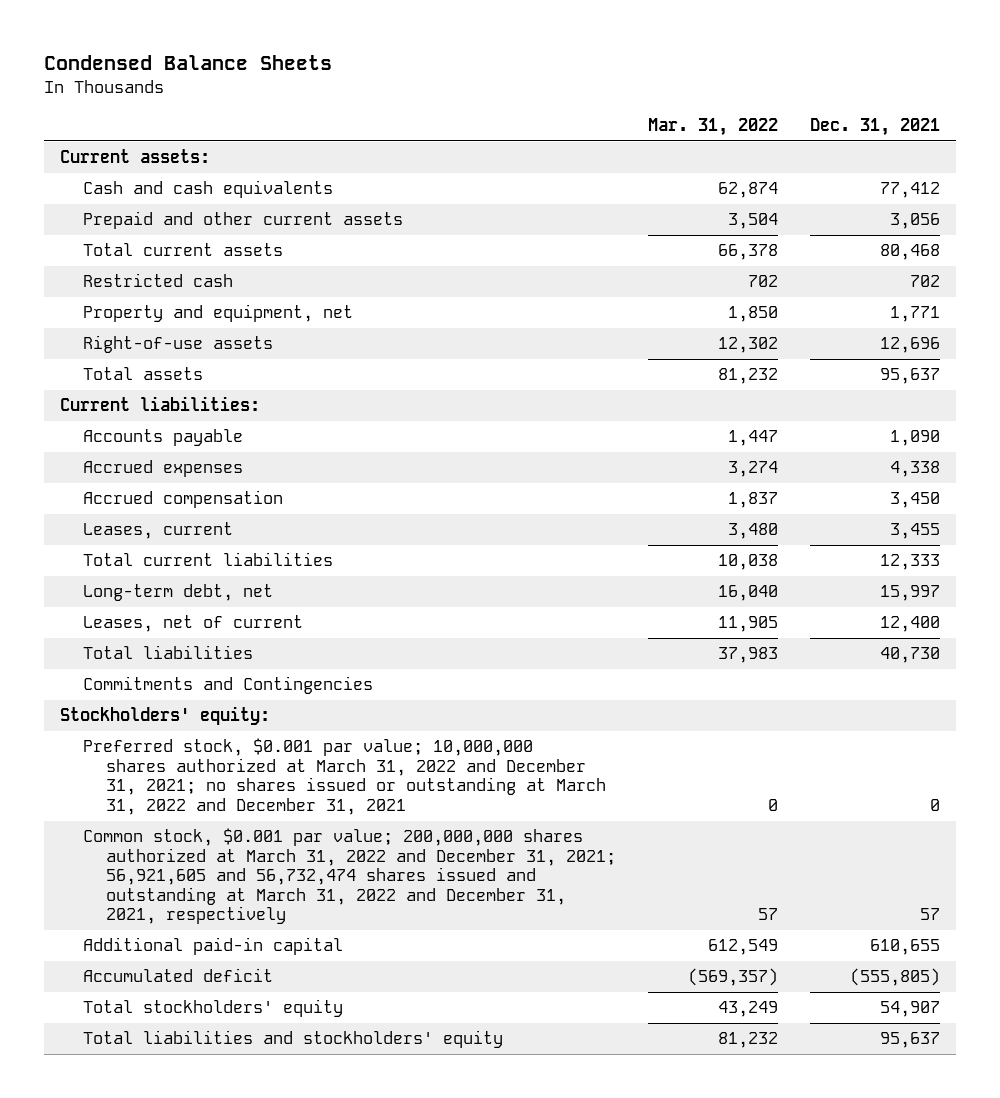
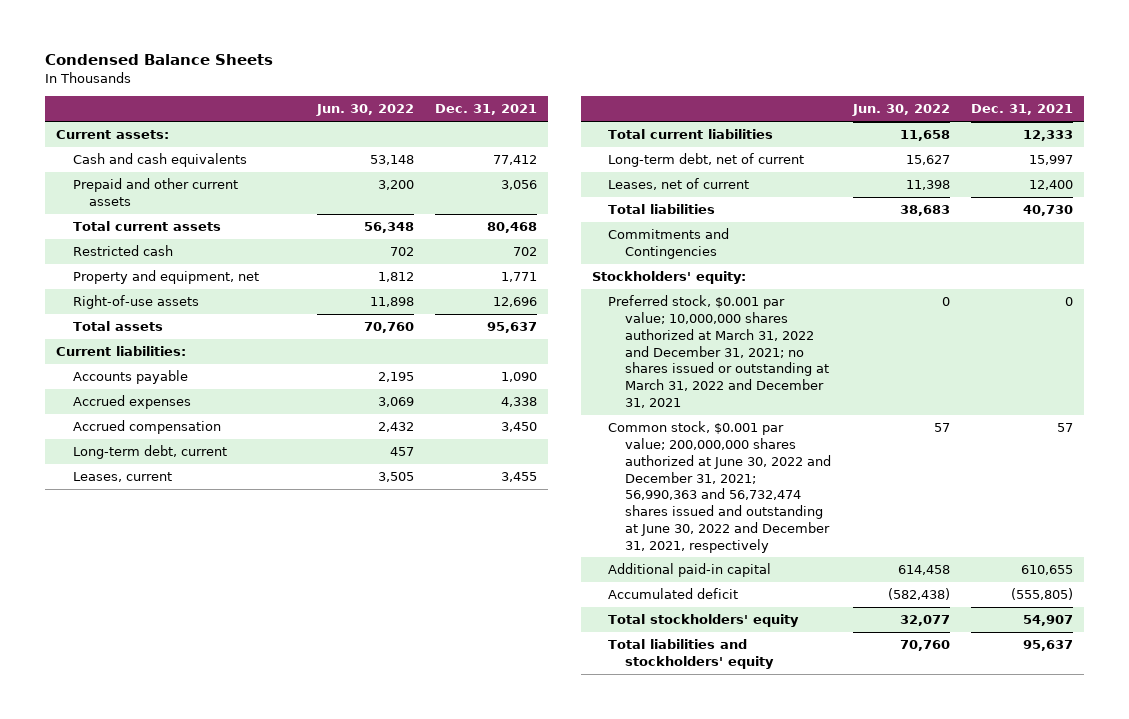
[647,117,778,136] Mar. 31, 2022 -> none
none -> [315,104,414,117] Jun. 30, 2022
none -> [72,445,227,460] Long-term debt, current
[82,584,273,602] Long-term debt, net -> [608,153,805,168] Long-term debt, net of current
[82,828,616,925] Common stock, $0.001 par value; 200,000,000 shares authorized at March 31, 2022 and December 31, 2021; 56,921,605 and 56,732,474 shares issued and outstanding at March 31, 2022 and December 31, 2021, respectively -> [608,421,832,553] Common stock, $0.001 par value; 200,000,000 shares authorized at June 30, 2022 and December 31, 2021; 56,990,363 and 56,732,474 shares issued and outstanding at June 30, 2022 and December 31, 2021, respectively

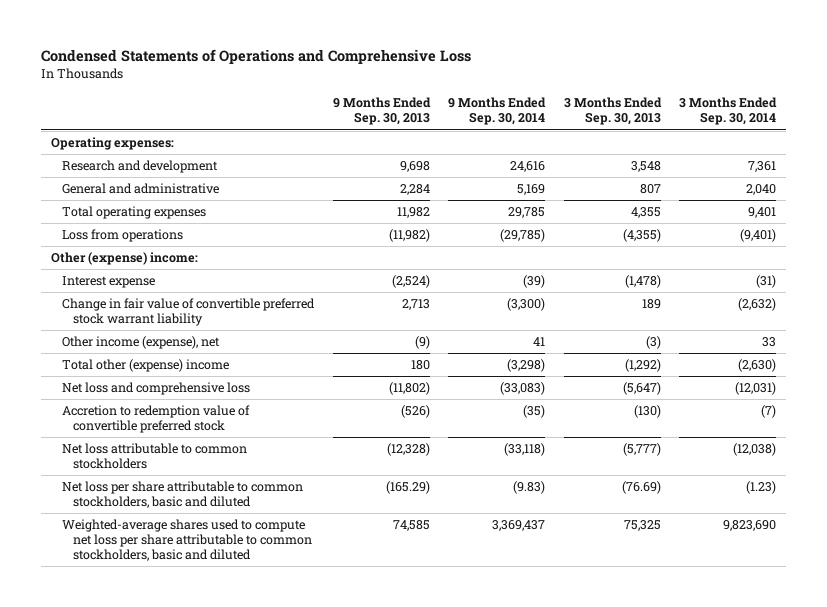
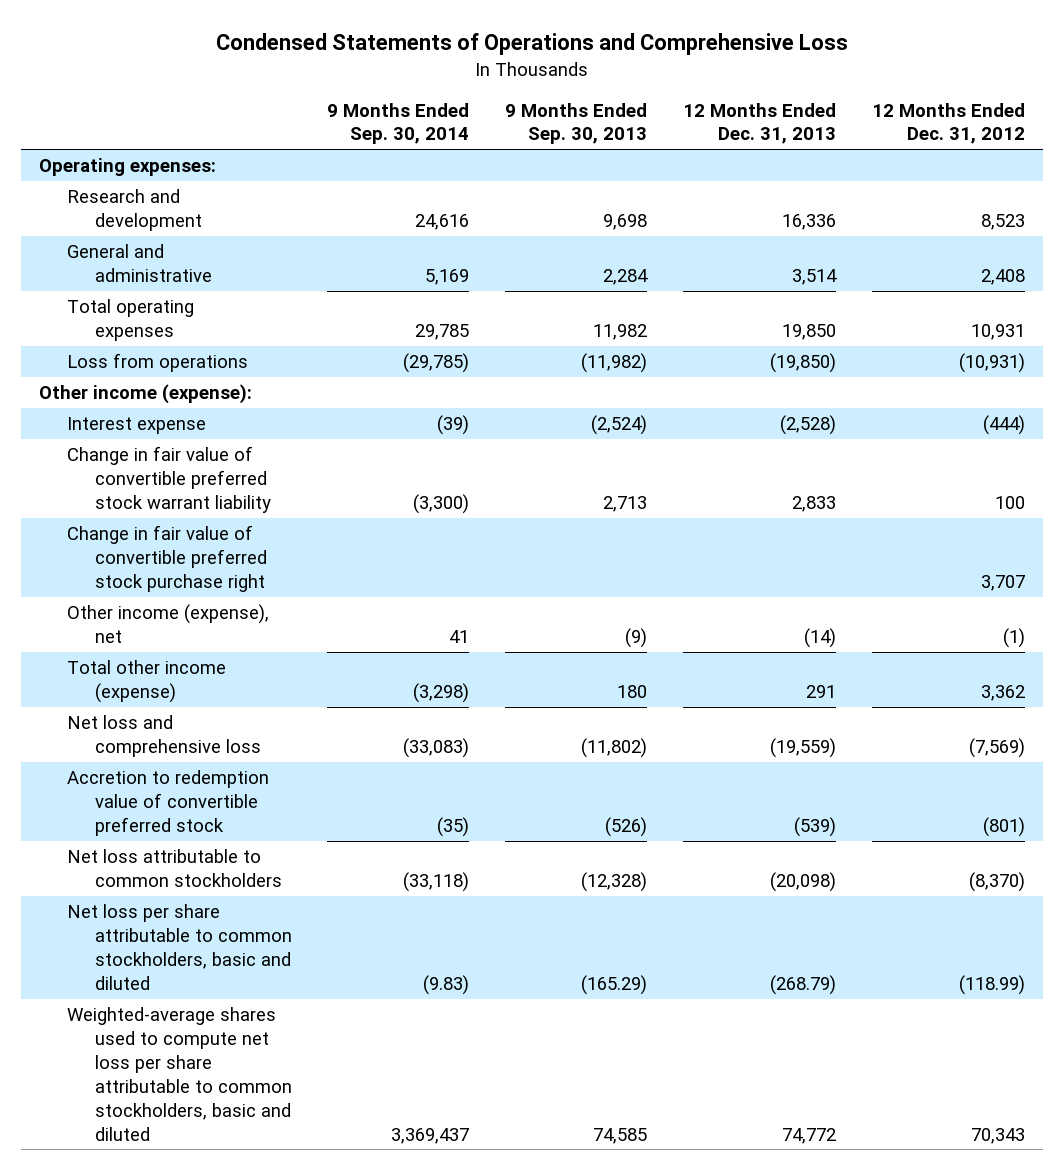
[563,97,662,126] 3 Months Ended Sep. 30, 2013 -> none
[679,97,778,126] 3 Months Ended Sep. 30, 2014 -> none
none -> [682,102,836,145] 12 Months Ended Dec. 31, 2013
none -> [871,102,1025,145] 12 Months Ended Dec. 31, 2012
[50,252,198,266] Other (expense) income: -> [39,384,253,405] Other income (expense):
none -> [66,525,267,592] Change in fair value of convertible preferred stock purchase right
[61,359,229,373] Total other (expense) income -> [66,660,226,704] Total other income (expense)

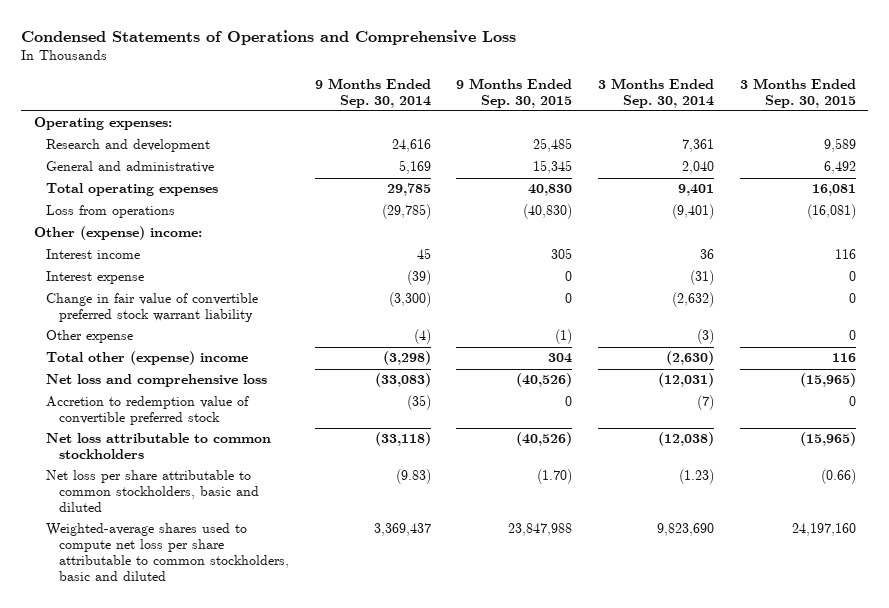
[505,102,648,145] 9 Months Ended Sep. 30, 2013 -> none
[682,102,836,145] 12 Months Ended Dec. 31, 2013 -> none
[871,102,1025,145] 12 Months Ended Dec. 31, 2012 -> none
none -> [456,77,573,108] 9 Months Ended Sep. 30, 2015
none -> [598,77,715,108] 3 Months Ended Sep. 30, 2014
none -> [739,77,856,108] 3 Months Ended Sep. 30, 2015
[39,384,253,405] Other income (expense): -> [33,226,202,241] Other (expense) income:
none -> [46,249,141,260] Interest income
[66,525,267,592] Change in fair value of convertible preferred stock purchase right -> none
[66,604,269,644] Other income (expense), net -> [46,330,134,344] Other expense
[449,630,470,644] 41 -> [413,329,431,345] (4)
[66,660,226,704] Total other income (expense) -> [46,351,249,366] Total other (expense) income

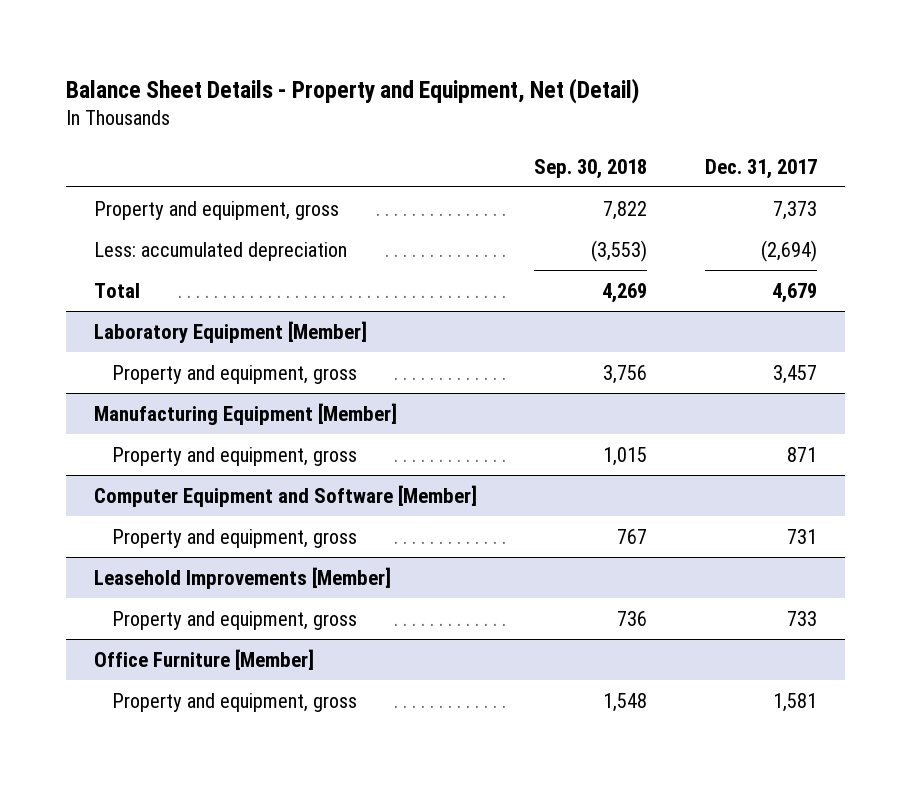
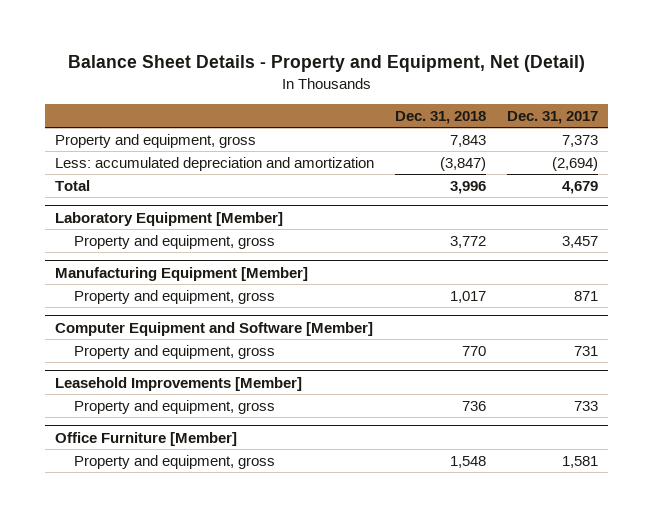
[534,158,648,179] Sep. 30, 2018 -> none
none -> [395,110,487,124] Dec. 31, 2018
[94,241,348,261] Less: accumulated depreciation -> [55,156,375,171] Less: accumulated depreciation and amortization

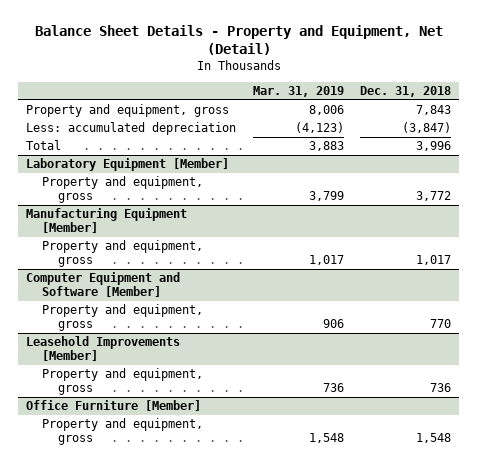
[507,110,599,124] Dec. 31, 2017 -> none
none -> [252,86,344,98] Mar. 31, 2019
[55,156,375,171] Less: accumulated depreciation and amortization -> [26,122,237,136] Less: accumulated depreciation

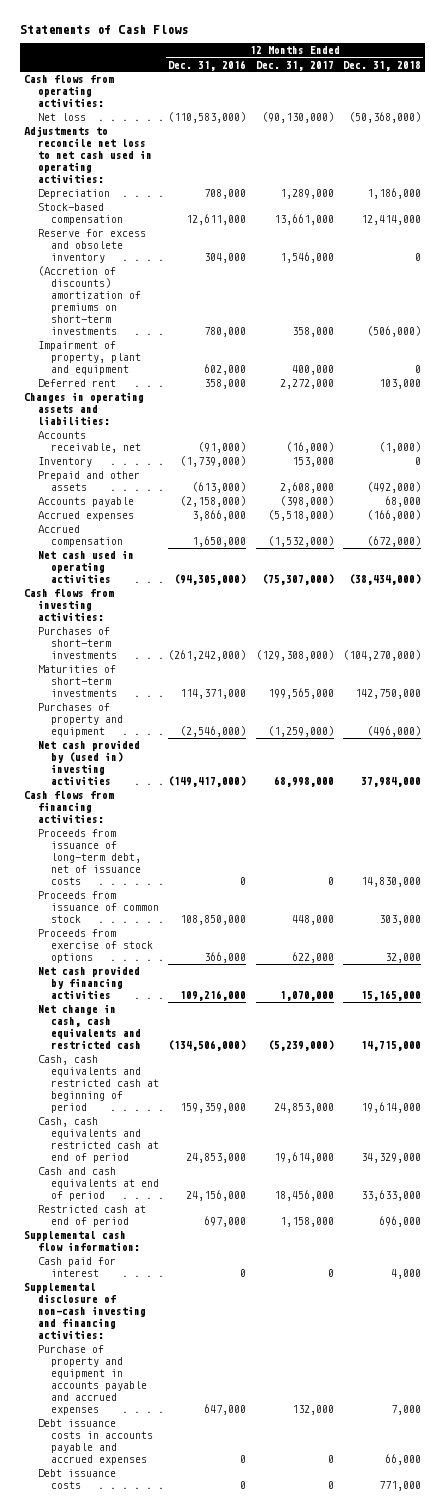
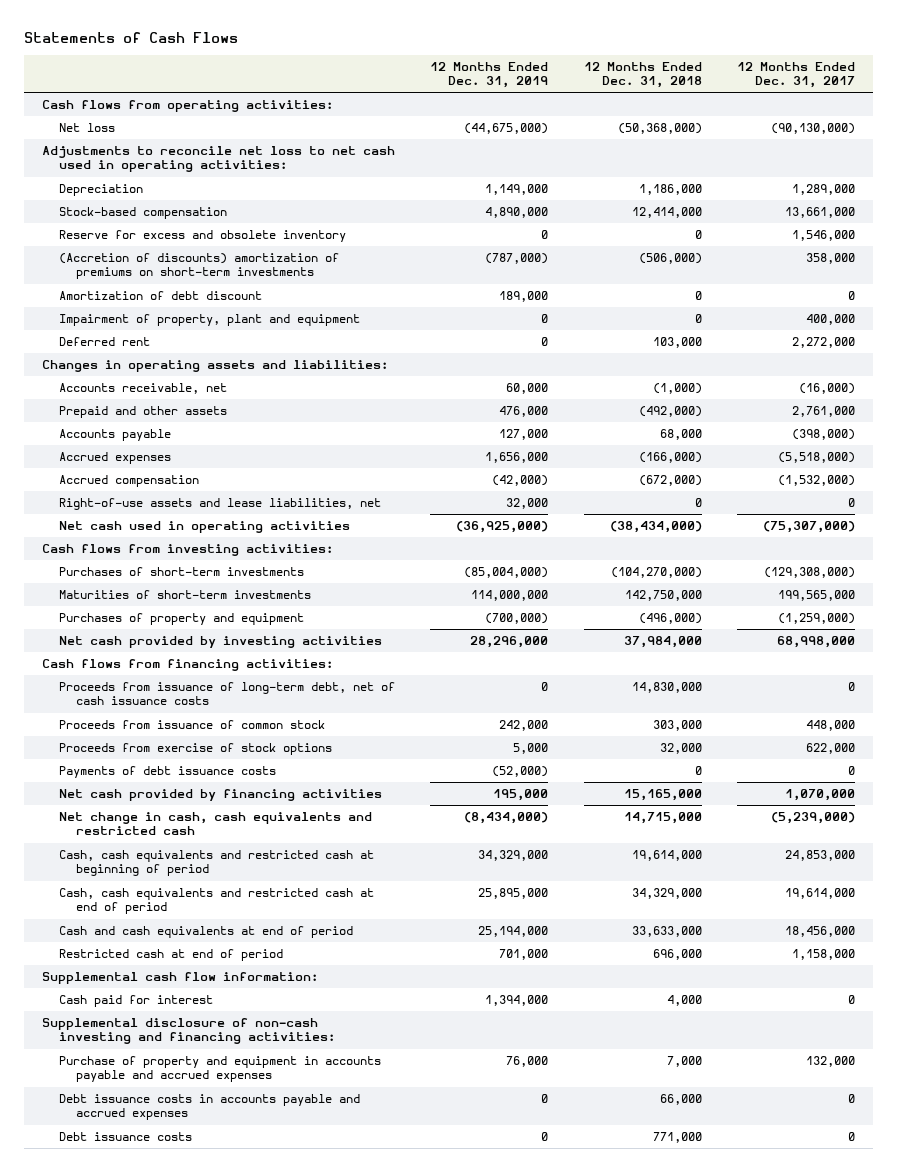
[168,59,247,71] Dec. 31, 2016 -> none
none -> [430,61,549,88] 12 Months Ended Dec. 31, 2019
none -> [58,291,262,301] Amortization of debt discount
[37,457,92,468] Inventory -> none
[279,482,334,494] 2,608,000 -> [792,406,856,418] 2,761,000
none -> [58,498,381,511] Right-of-use assets and lease liabilities, net
[37,740,140,786] Net cash provided by (used in) investing activities -> [58,636,382,649] Net cash provided by investing activities
[37,829,141,885] Proceeds from issuance of long-term debt, net of issuance costs -> [58,682,395,706] Proceeds from issuance of long-term debt, net of cash issuance costs
none -> [58,766,276,779] Payments of debt issuance costs

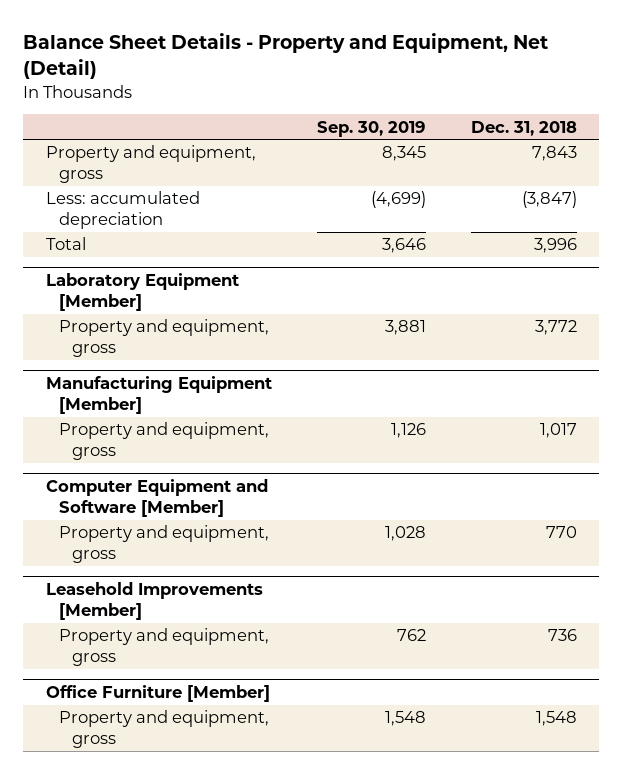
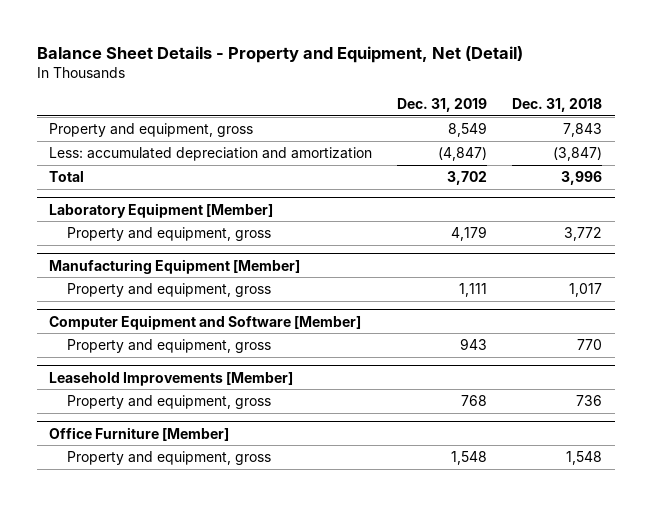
[316,120,426,137] Sep. 30, 2019 -> none
none -> [397,97,488,112] Dec. 31, 2019
[45,191,200,230] Less: accumulated depreciation -> [49,147,373,162] Less: accumulated depreciation and amortization

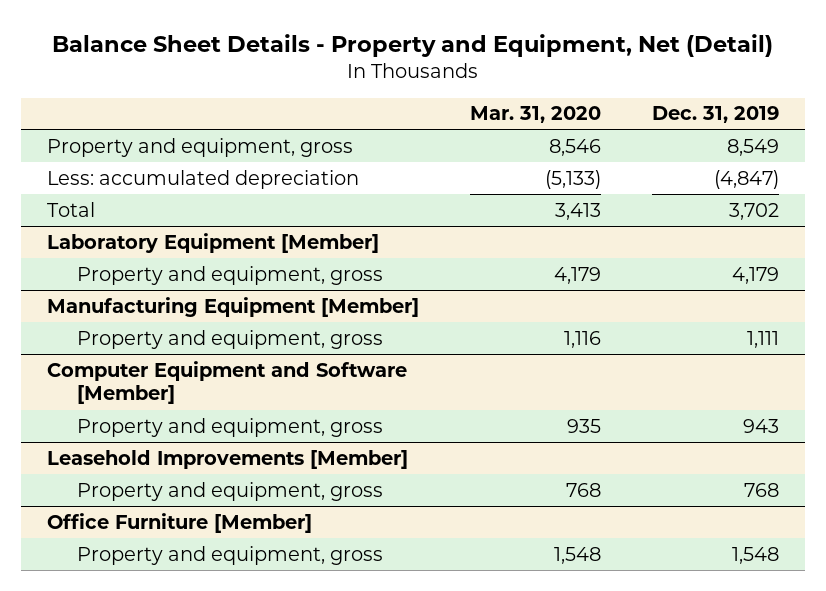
[512,97,603,112] Dec. 31, 2018 -> none
none -> [470,106,602,124] Mar. 31, 2020
[49,147,373,162] Less: accumulated depreciation and amortization -> [46,169,359,189] Less: accumulated depreciation

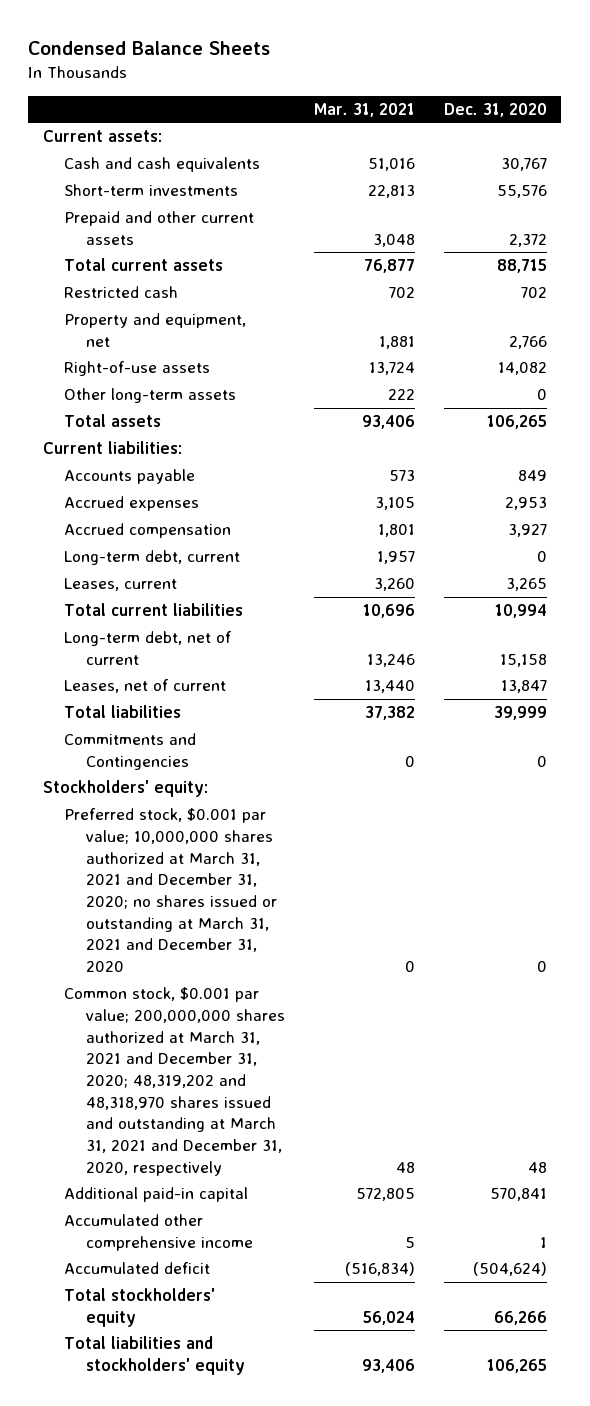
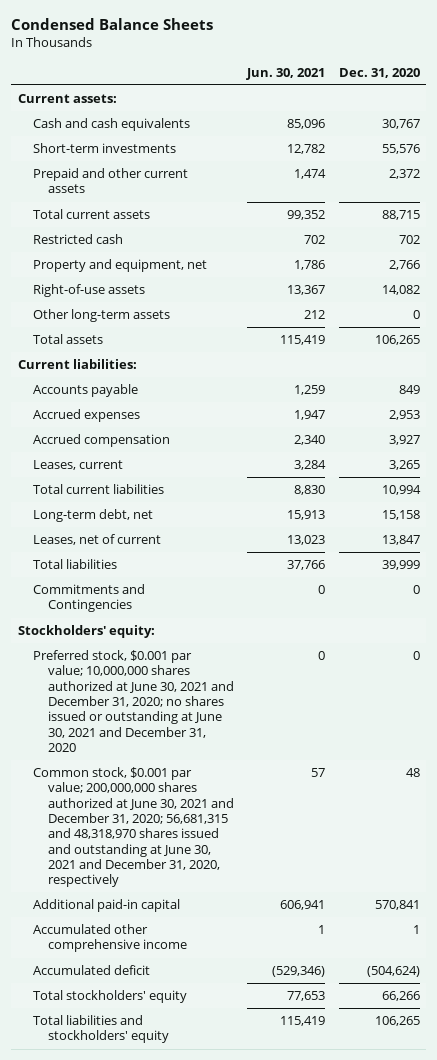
[313,102,415,117] Mar. 31, 2021 -> none
none -> [246,67,326,80] Jun. 30, 2021
[64,550,241,566] Long-term debt, current -> none
[64,631,233,665] Long-term debt, net of current -> [32,509,153,523] Long-term debt, net
[64,808,277,973] Preferred stock, $0.001 par value; 10,000,000 shares authorized at March 31, 2021 and December 31, 2020; no shares issued or outstanding at March 31, 2021 and December 31, 2020 -> [32,650,234,752] Preferred stock, $0.001 par value; 10,000,000 shares authorized at June 30, 2021 and December 31, 2020; no shares issued or outstanding at June 30, 2021 and December 31, 2020
[64,987,285,1176] Common stock, $0.001 par value; 200,000,000 shares authorized at March 31, 2021 and December 31, 2020; 48,319,202 and 48,318,970 shares issued and outstanding at March 31, 2021 and December 31, 2020, respectively -> [32,767,234,888] Common stock, $0.001 par value; 200,000,000 shares authorized at June 30, 2021 and December 31, 2020; 56,681,315 and 48,318,970 shares issued and outstanding at June 30, 2021 and December 31, 2020, respectively

